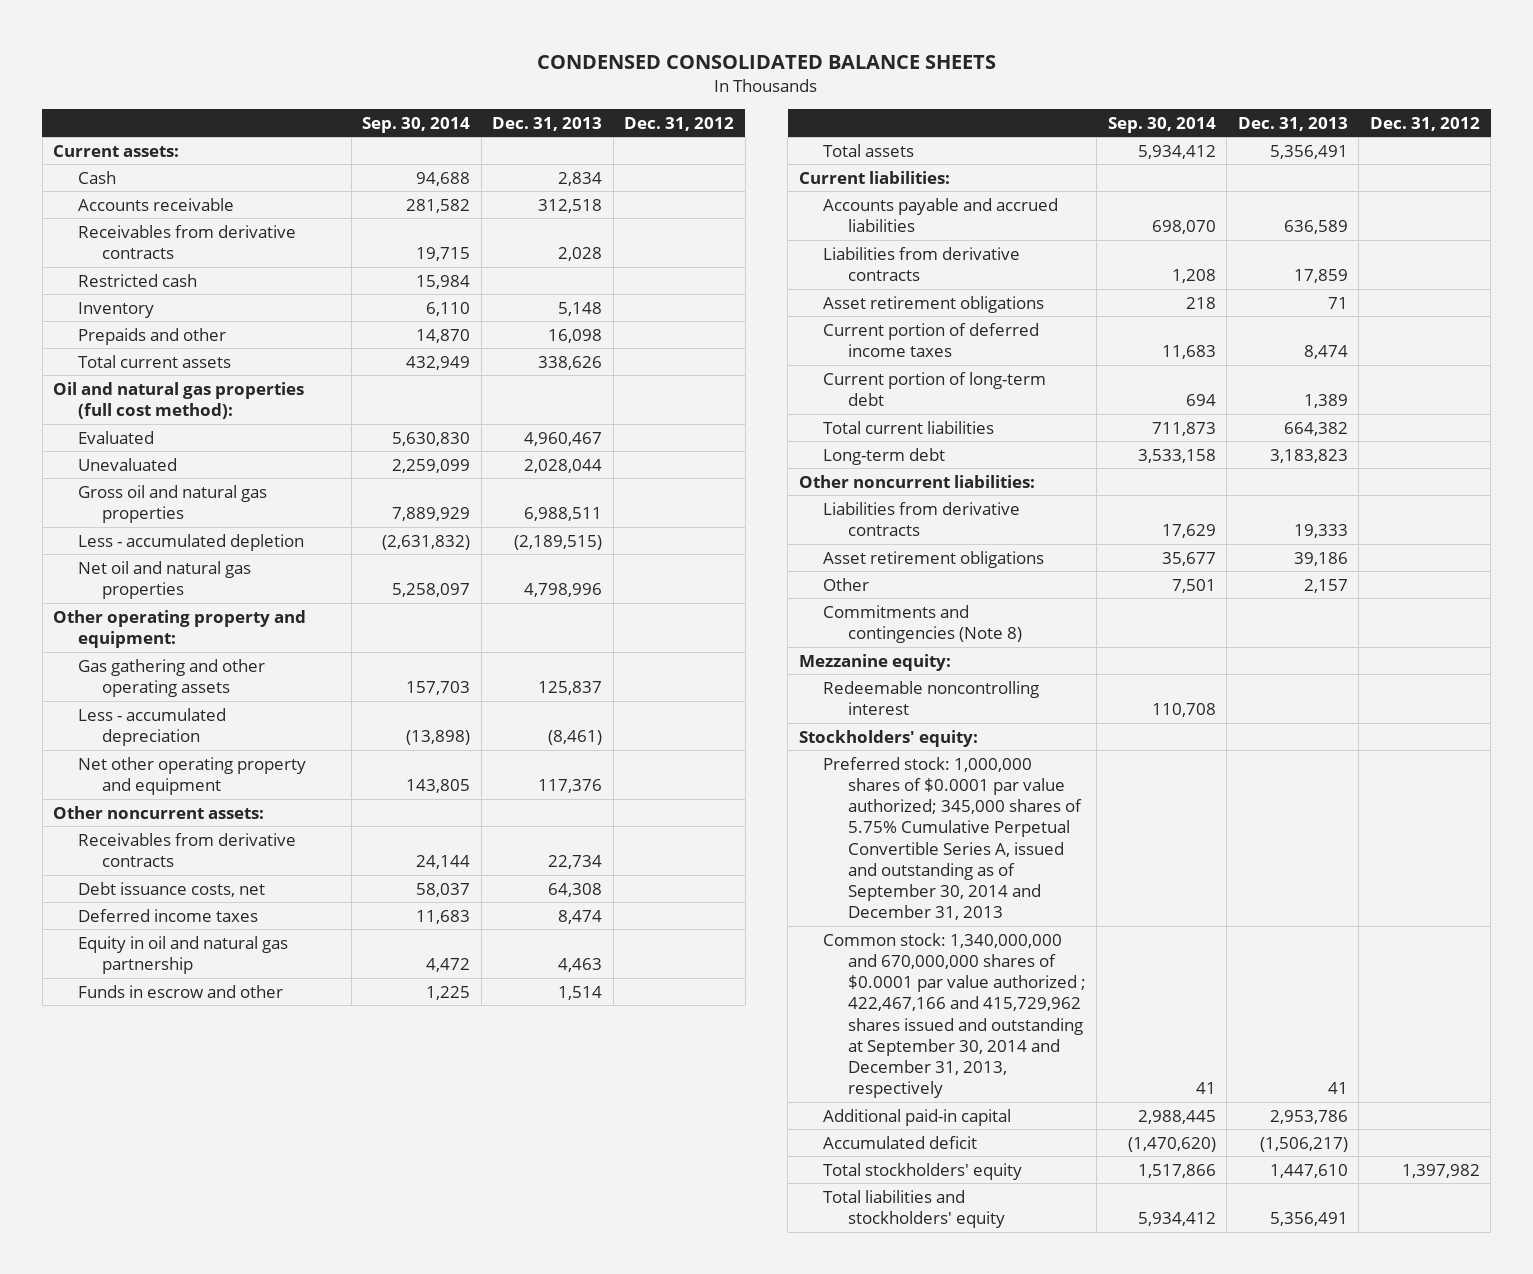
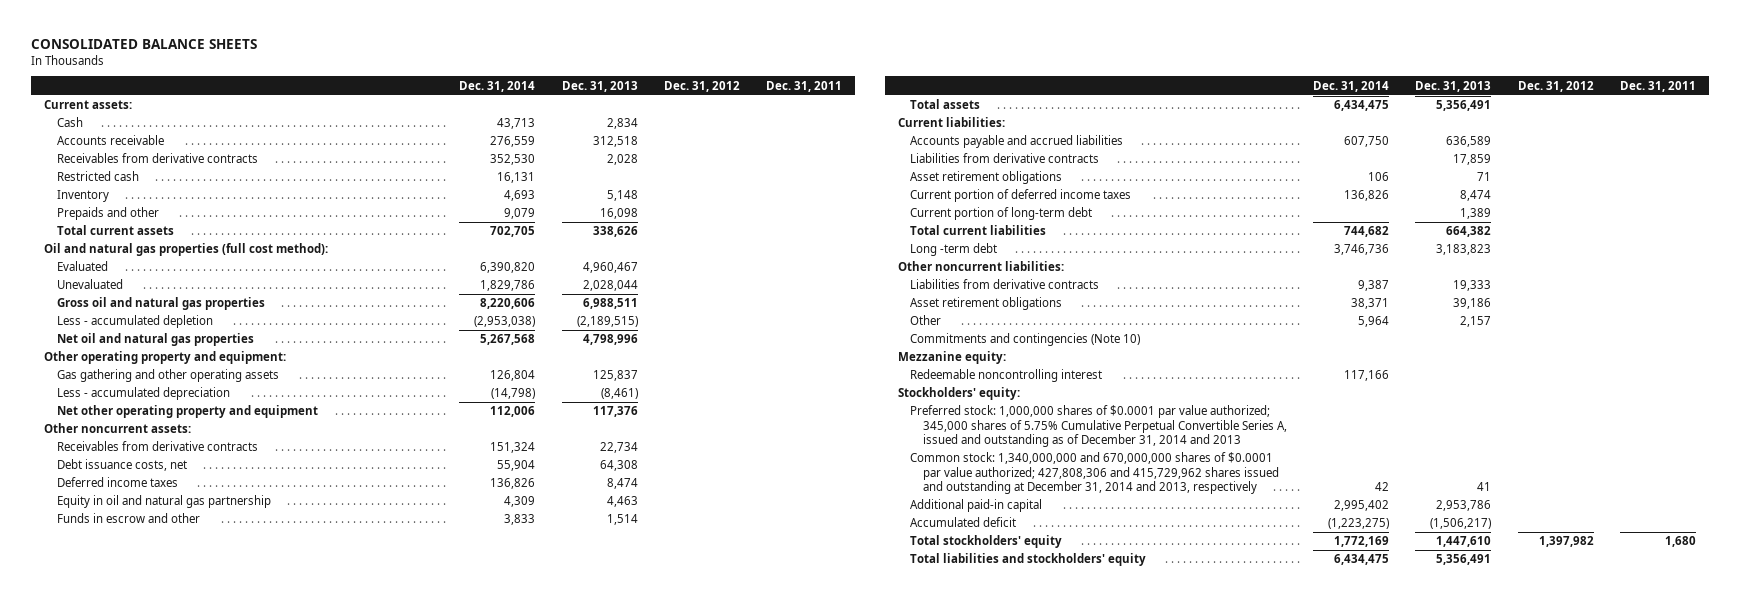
[537,54,997,69] CONDENSED CONSOLIDATED BALANCE SHEETS -> [30,39,257,50] CONSOLIDATED BALANCE SHEETS
[362,116,471,133] Sep. 30, 2014 -> none
none -> [459,80,536,92] Dec. 31, 2014
none -> [766,80,843,92] Dec. 31, 2011
[823,447,946,465] Long-term debt -> [910,243,998,257] Long -term debt
[823,604,1022,643] Commitments and contingencies (Note 8) -> [910,333,1141,347] Commitments and contingencies (Note 10)
[823,756,1082,921] Preferred stock: 1,000,000 shares of $0.0001 par value authorized; 345,000 shares of 5.75% Cumulative Perpetual Convertible Series A, issued and outstanding as of September 30, 2014 and December 31, 2013 -> [910,405,1287,448] Preferred stock: 1,000,000 shares of $0.0001 par value authorized; 345,000 shares of 5.75% Cumulative Perpetual Convertible Series A, issued and outstanding as of December 31, 2014 and 2013
[823,932,1086,1099] Common stock: 1,340,000,000 and 670,000,000 shares of $0.0001 par value authorized ; 422,467,166 and 415,729,962 shares issued and outstanding at September 30, 2014 and December 31, 2013, respectively -> [910,452,1279,495] Common stock: 1,340,000,000 and 670,000,000 shares of $0.0001 par value authorized; 427,808,306 and 415,729,962 shares issued and outstanding at December 31, 2014 and 2013, respectively

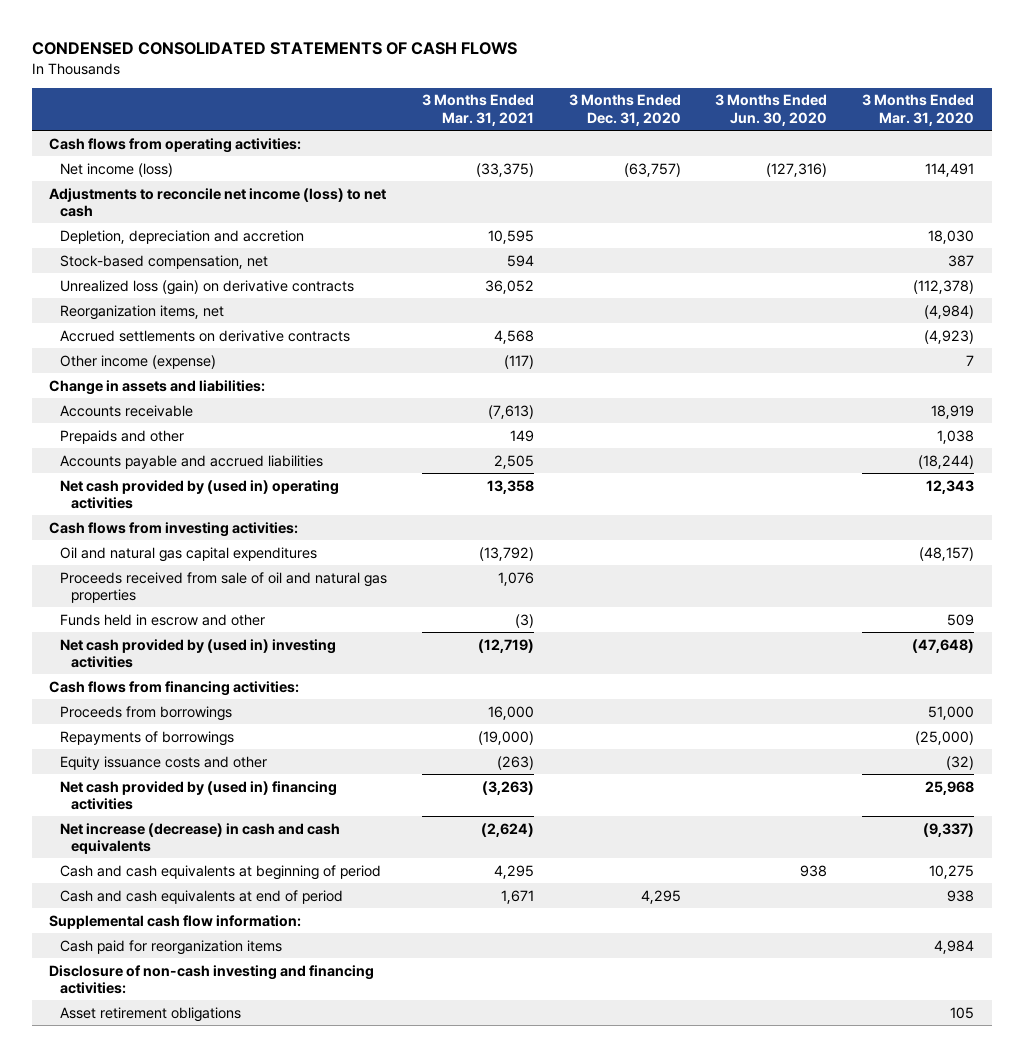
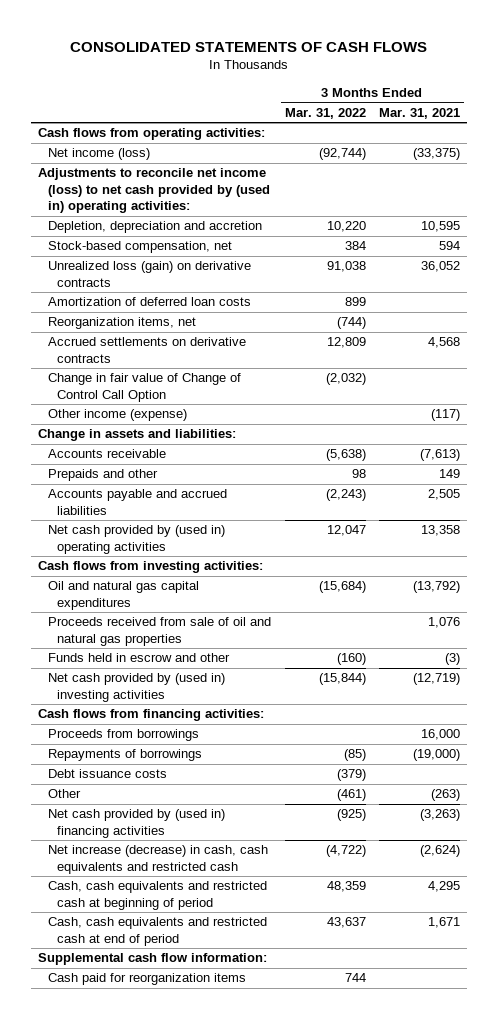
[32,42,518,56] CONDENSED CONSOLIDATED STATEMENTS OF CASH FLOWS -> [70,41,428,52] CONSOLIDATED STATEMENTS OF CASH FLOWS
[568,94,681,126] 3 Months Ended Dec. 31, 2020 -> none
[715,94,828,126] 3 Months Ended Jun. 30, 2020 -> none
[862,94,975,126] 3 Months Ended Mar. 31, 2020 -> none
none -> [284,107,366,119] Mar. 31, 2022
[49,187,387,218] Adjustments to reconcile net income (loss) to net cash -> [38,168,270,214] Adjustments to reconcile net income (loss) to net cash provided by (used in) operating activities:
none -> [47,297,251,307] Amortization of deferred loan costs
none -> [47,373,241,402] Change in fair value of Change of Control Call Option
none -> [47,769,167,779] Debt issuance costs
[60,755,268,770] Equity issuance costs and other -> [47,789,81,799] Other
[60,822,341,855] Net increase (decrease) in cash and cash equivalents -> [47,845,268,874] Net increase (decrease) in cash, cash equivalents and restricted cash
[60,864,382,880] Cash and cash equivalents at beginning of period -> [47,881,267,910] Cash, cash equivalents and restricted cash at beginning of period
[60,889,344,904] Cash and cash equivalents at end of period -> [47,917,267,946] Cash, cash equivalents and restricted cash at end of period
[49,964,375,995] Disclosure of non-cash investing and financing activities: -> none
[60,1006,242,1022] Asset retirement obligations -> none

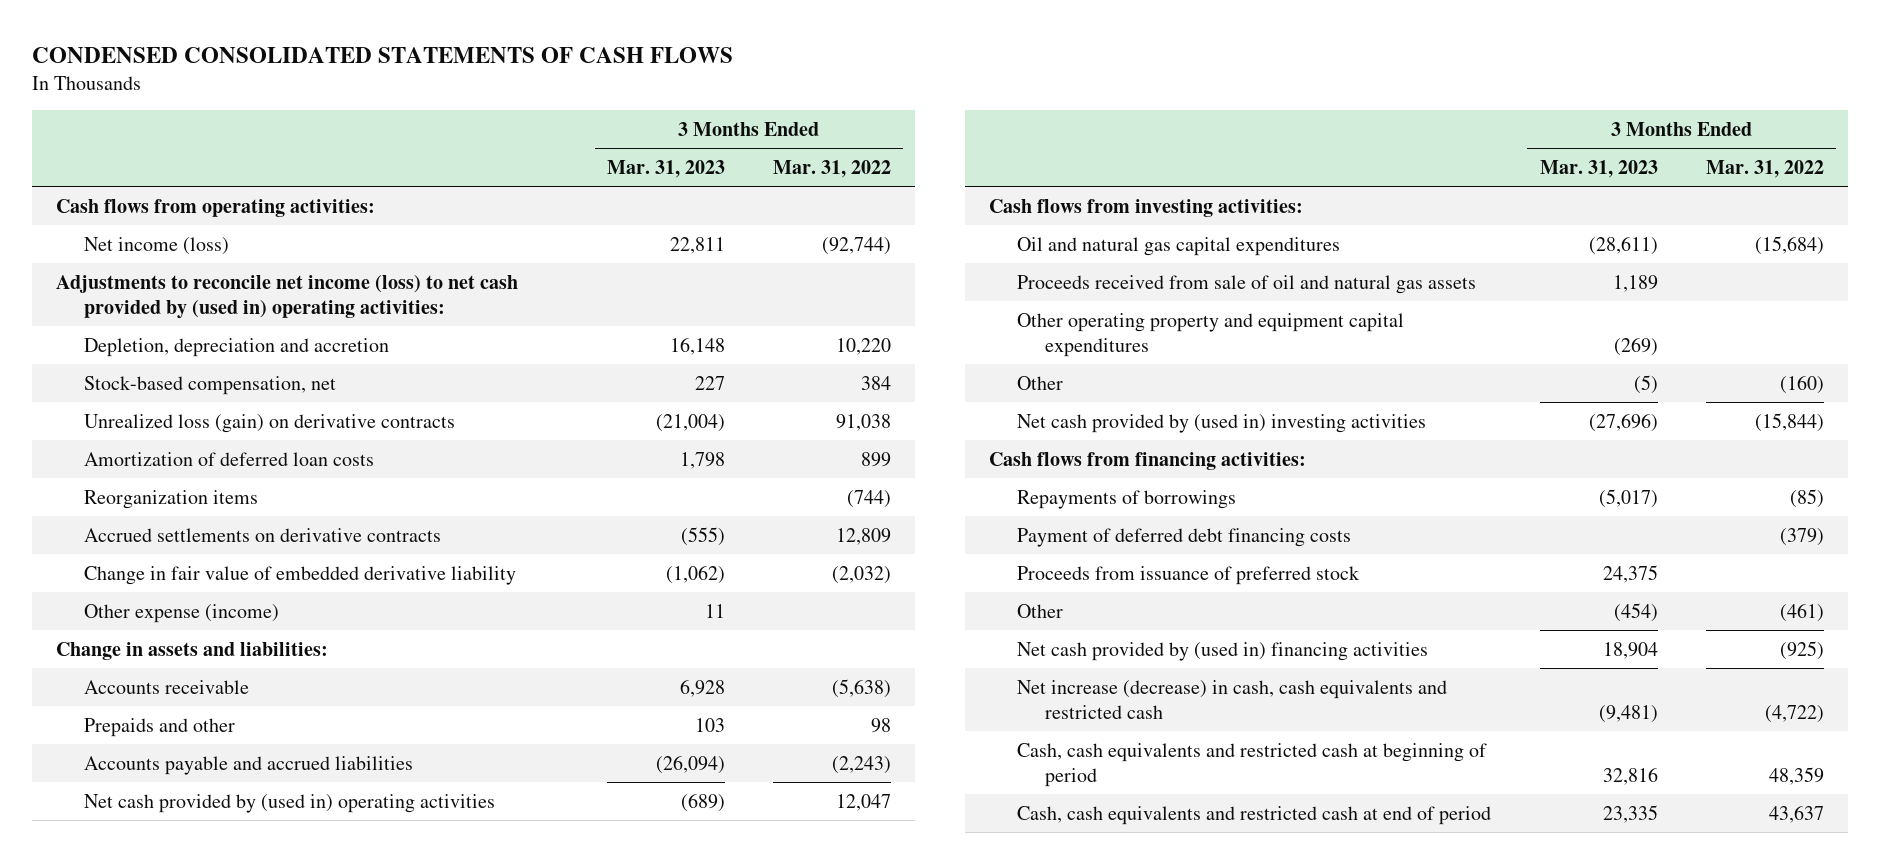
[70,41,428,52] CONSOLIDATED STATEMENTS OF CASH FLOWS -> [32,47,734,64] CONDENSED CONSOLIDATED STATEMENTS OF CASH FLOWS
[379,107,461,119] Mar. 31, 2021 -> none
none -> [606,159,725,178] Mar. 31, 2023
[47,317,196,330] Reorganization items, net -> [84,489,259,509] Reorganization items
[47,373,241,402] Change in fair value of Change of Control Call Option -> [84,565,517,585] Change in fair value of embedded derivative liability
[47,409,187,422] Other income (expense) -> [84,603,280,623] Other expense (income)
[47,617,271,646] Proceeds received from sale of oil and natural gas properties -> [1017,274,1477,294] Proceeds received from sale of oil and natural gas assets
none -> [1017,312,1405,357] Other operating property and equipment capital expenditures
[47,653,230,663] Funds held in escrow and other -> [1017,375,1064,390] Other
[47,729,199,742] Proceeds from borrowings -> none
[47,769,167,779] Debt issuance costs -> [1017,527,1352,547] Payment of deferred debt financing costs
none -> [1017,565,1361,585] Proceeds from issuance of preferred stock
[38,953,268,966] Supplemental cash flow information: -> none
[47,973,246,986] Cash paid for reorganization items -> none

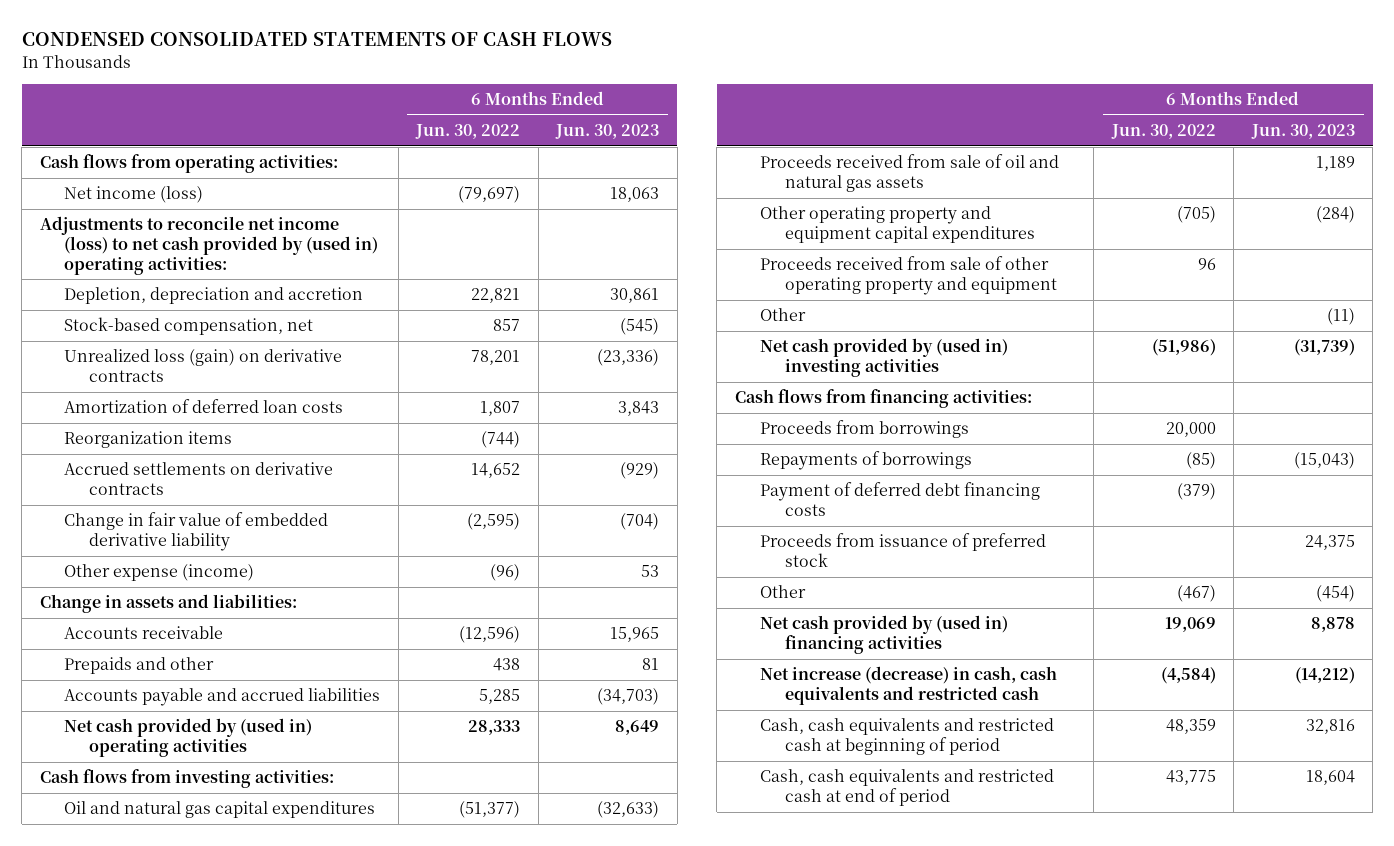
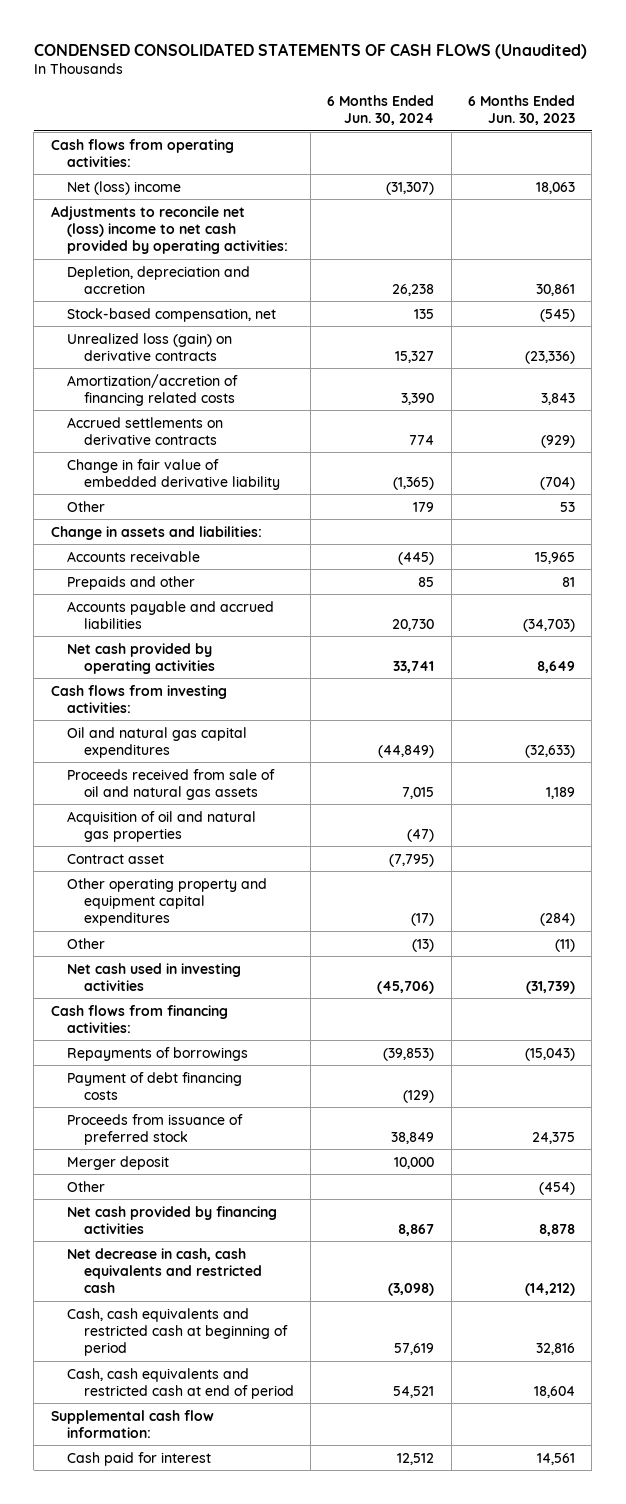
[21,32,612,47] CONDENSED CONSOLIDATED STATEMENTS OF CASH FLOWS -> [33,42,587,59] CONDENSED CONSOLIDATED STATEMENTS OF CASH FLOWS (Unaudited)
[415,124,521,140] Jun. 30, 2022 -> none
none -> [327,95,435,126] 6 Months Ended Jun. 30, 2024
[64,186,204,204] Net income (loss) -> [67,180,182,195] Net (loss) income
[39,216,379,275] Adjustments to reconcile net income (loss) to net cash provided by (used in) operating activities: -> [50,205,289,254] Adjustments to reconcile net (loss) income to net cash provided by operating activities:
[64,431,233,449] Reorganization items -> none
[64,399,344,414] Amortization of deferred loan costs -> [67,373,239,406] Amortization/accretion of financing related costs
[64,564,255,582] Other expense (income) -> [67,500,106,512] Other
[64,718,313,758] Net cash provided by (used in) operating activities -> [67,642,215,674] Net cash provided by operating activities
none -> [67,810,257,842] Acquisition of oil and natural gas properties
none -> [67,853,165,864] Contract asset
[759,256,1057,296] Proceeds received from sale of other operating property and equipment -> none
[759,338,1008,378] Net cash provided by (used in) investing activities -> [67,962,242,991] Net cash used in investing activities
[759,420,969,439] Proceeds from borrowings -> none
[759,482,1040,517] Payment of deferred debt financing costs -> [67,1071,243,1100] Payment of debt financing costs
none -> [67,1155,170,1170] Merger deposit
[759,615,1008,655] Net cash provided by (used in) financing activities -> [67,1205,278,1234] Net cash provided by financing activities
[759,666,1057,706] Net increase (decrease) in cash, cash equivalents and restricted cash -> [67,1247,262,1293] Net decrease in cash, cash equivalents and restricted cash
none -> [50,1409,214,1438] Supplemental cash flow information:
none -> [67,1451,212,1466] Cash paid for interest

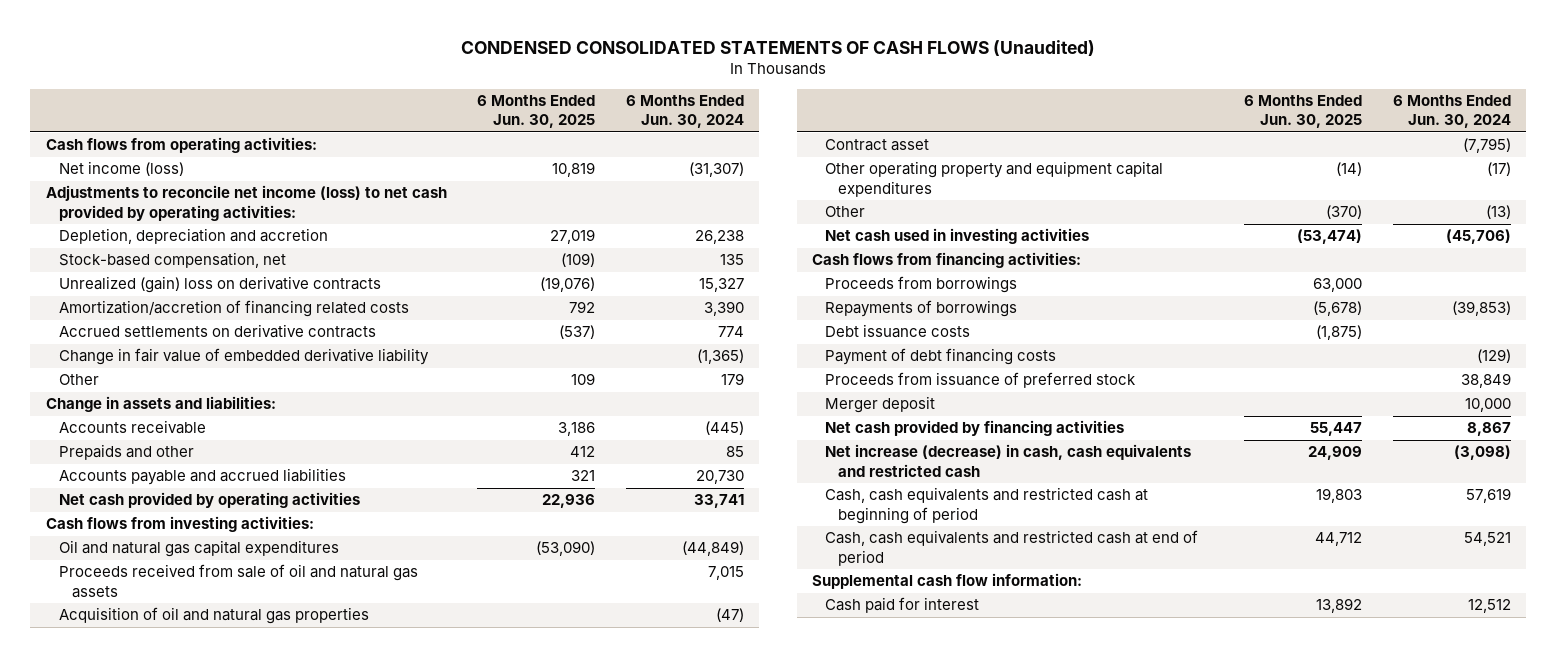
[467,95,575,126] 6 Months Ended Jun. 30, 2023 -> none
none -> [477,95,596,129] 6 Months Ended Jun. 30, 2025
[67,180,182,195] Net (loss) income -> [58,161,184,177] Net income (loss)
[50,205,289,254] Adjustments to reconcile net (loss) income to net cash provided by operating activities: -> [45,185,447,221] Adjustments to reconcile net income (loss) to net cash provided by operating activities:
[67,332,233,361] Unrealized loss (gain) on derivative contracts -> [58,276,381,294] Unrealized (gain) loss on derivative contracts
none -> [825,276,1018,294] Proceeds from borrowings
none -> [825,324,971,339] Debt issuance costs
[67,1180,106,1192] Other -> none
[67,1247,262,1293] Net decrease in cash, cash equivalents and restricted cash -> [825,444,1192,477] Net increase (decrease) in cash, cash equivalents and restricted cash

